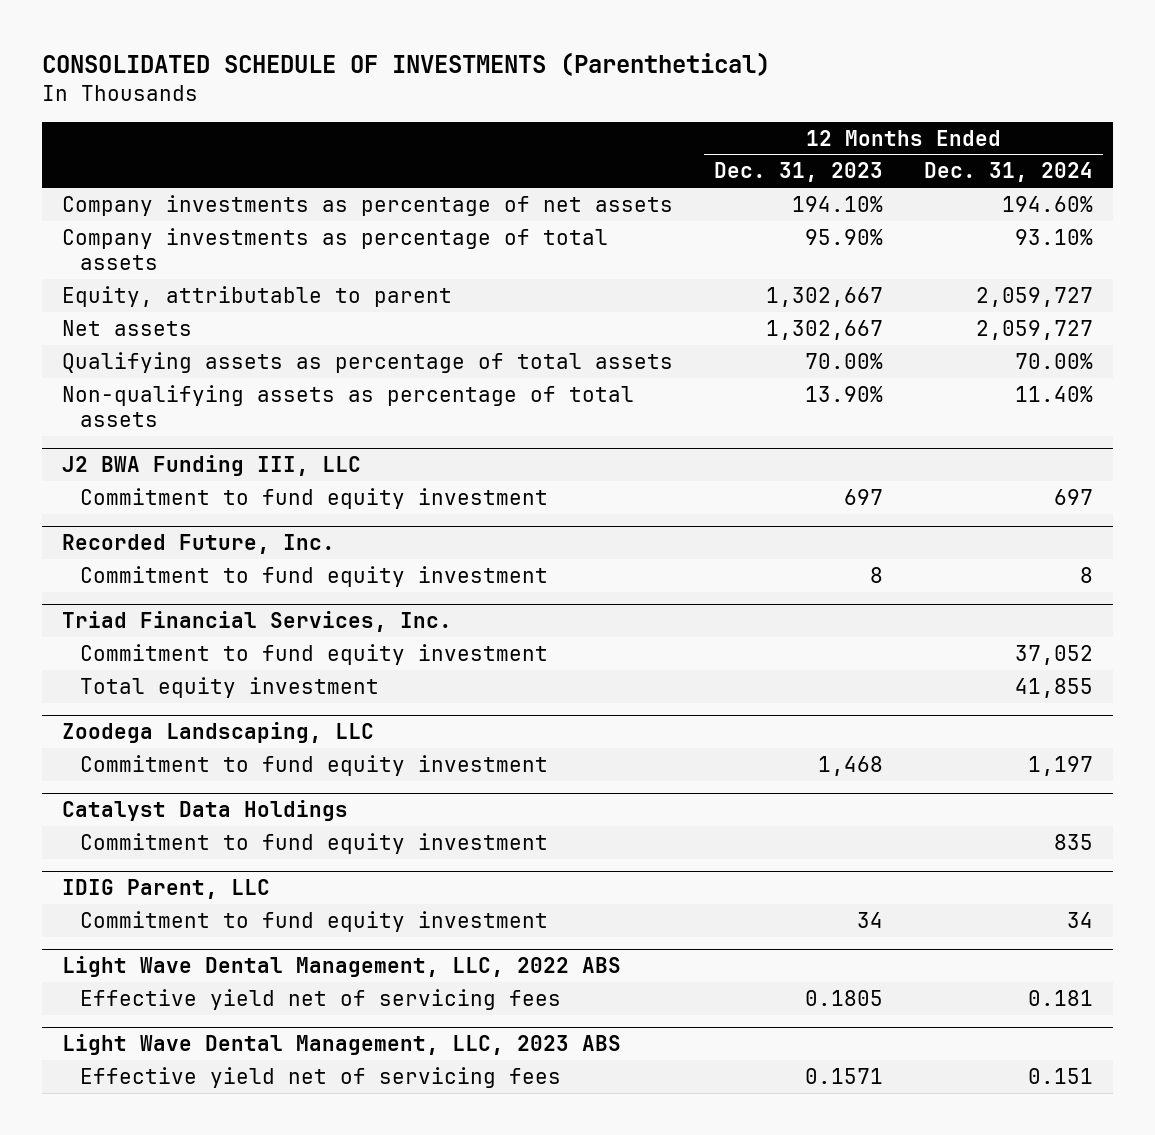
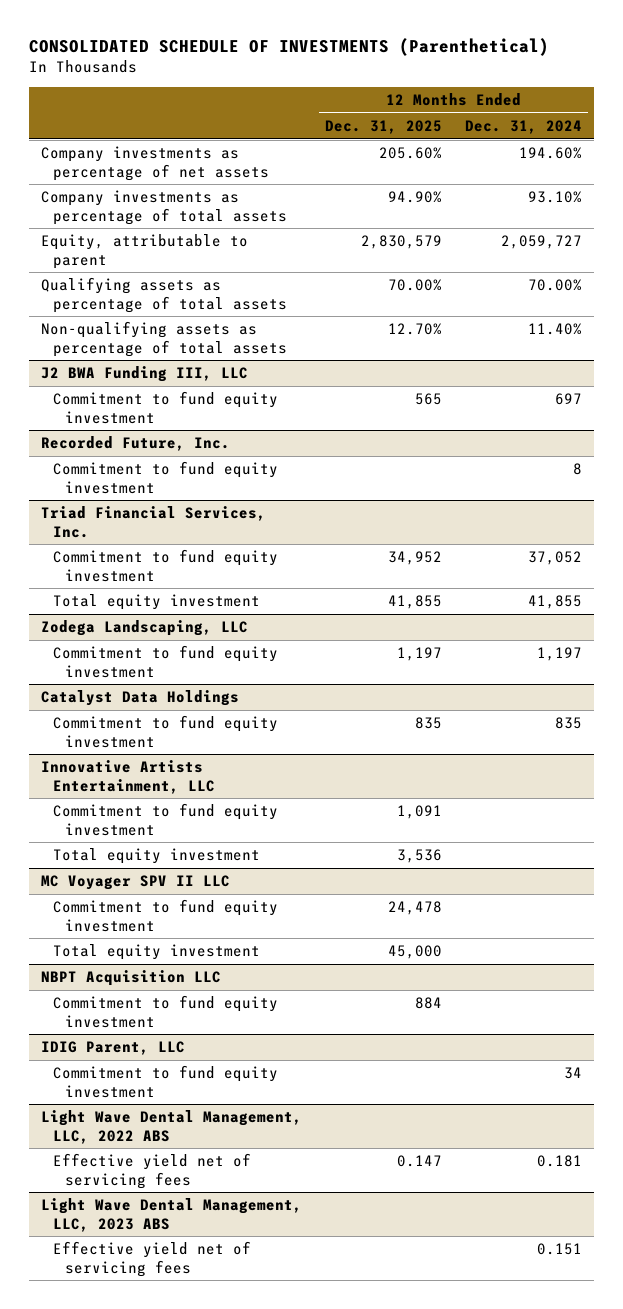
[714,162,884,183] Dec. 31, 2023 -> none
none -> [324,120,442,135] Dec. 31, 2025
[62,319,193,336] Net assets -> none
[62,722,375,744] Zoodega Landscaping, LLC -> [40,620,248,637] Zodega Landscaping, LLC
none -> [40,760,215,794] Innovative Artists Entertainment, LLC
none -> [52,803,278,836] Commitment to fund equity investment
none -> [52,848,260,865] Total equity investment
none -> [40,875,230,891] MC Voyager SPV II LLC
none -> [52,899,278,932] Commitment to fund equity investment
none -> [52,944,260,961] Total equity investment
none -> [40,970,221,987] NBPT Acquisition LLC
none -> [52,995,278,1028] Commitment to fund equity investment

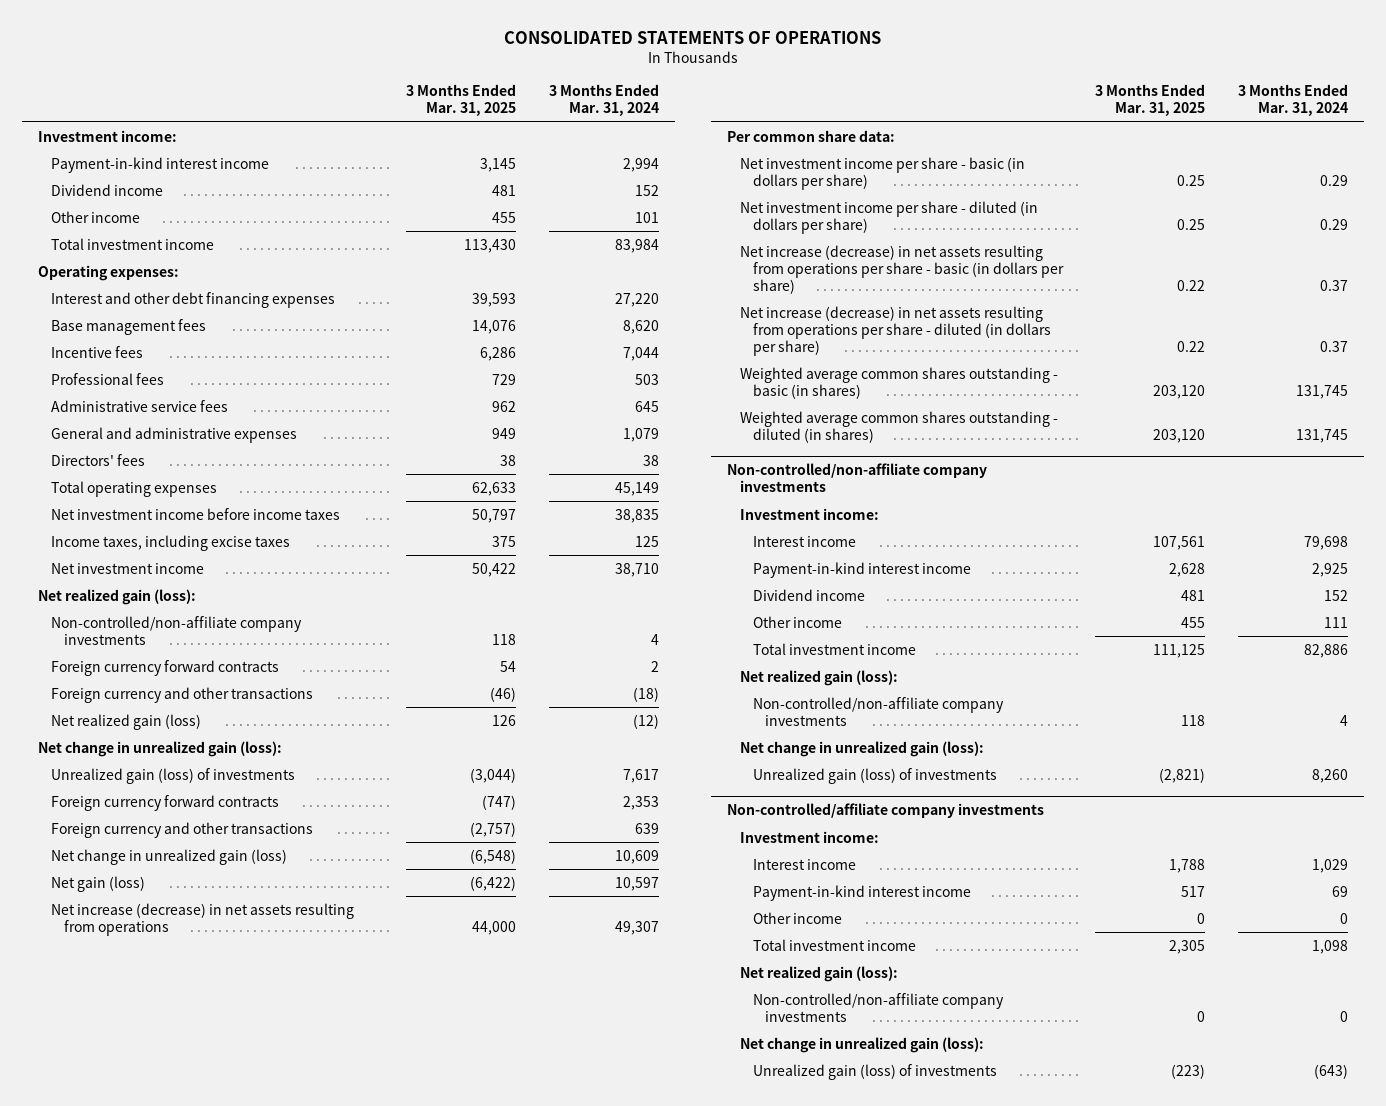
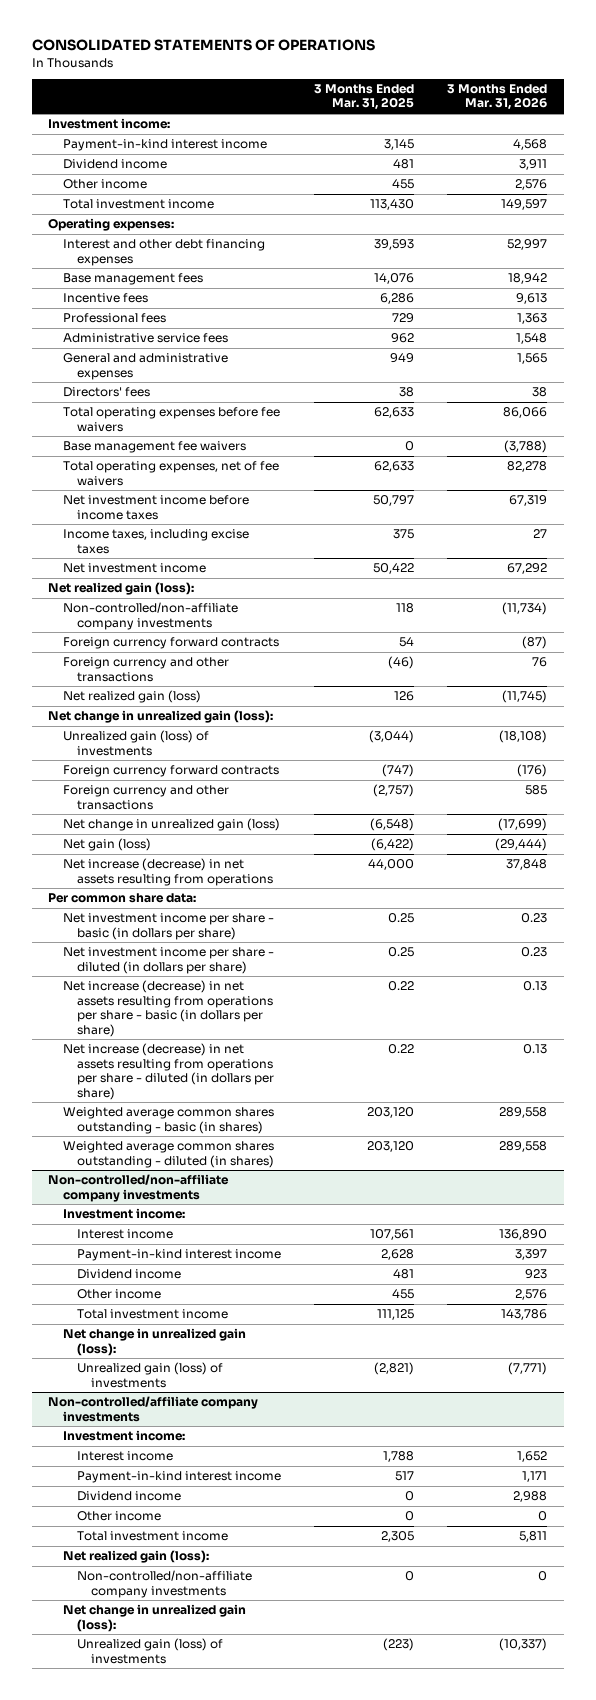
[549,84,660,117] 3 Months Ended Mar. 31, 2024 -> none
none -> [447,84,548,111] 3 Months Ended Mar. 31, 2026
none -> [62,407,280,432] Total operating expenses before fee waivers
none -> [62,441,246,454] Base management fee waivers
[51,480,218,497] Total operating expenses -> [62,461,279,486] Total operating expenses, net of fee waivers
[739,669,898,686] Net realized gain (loss): -> none
[752,696,1004,726] Non-controlled/non-affiliate company investments -> none
none -> [76,1491,181,1502] Dividend income

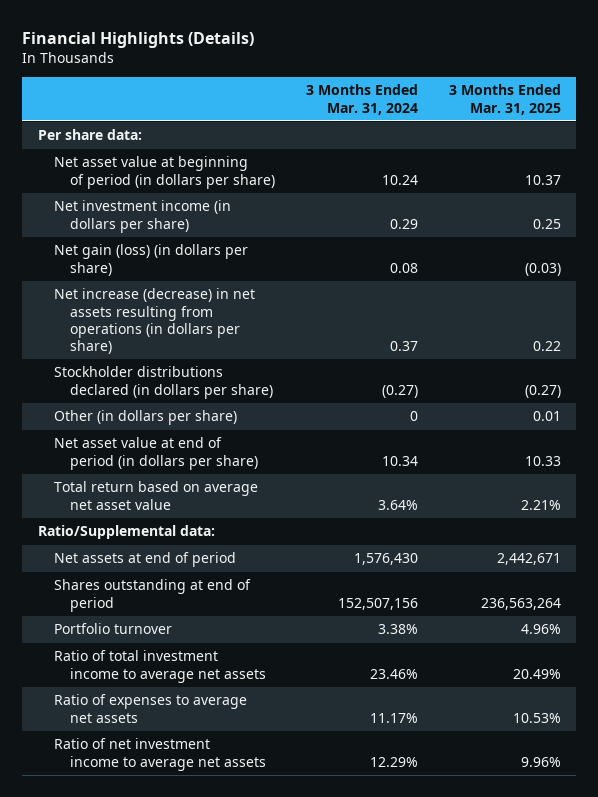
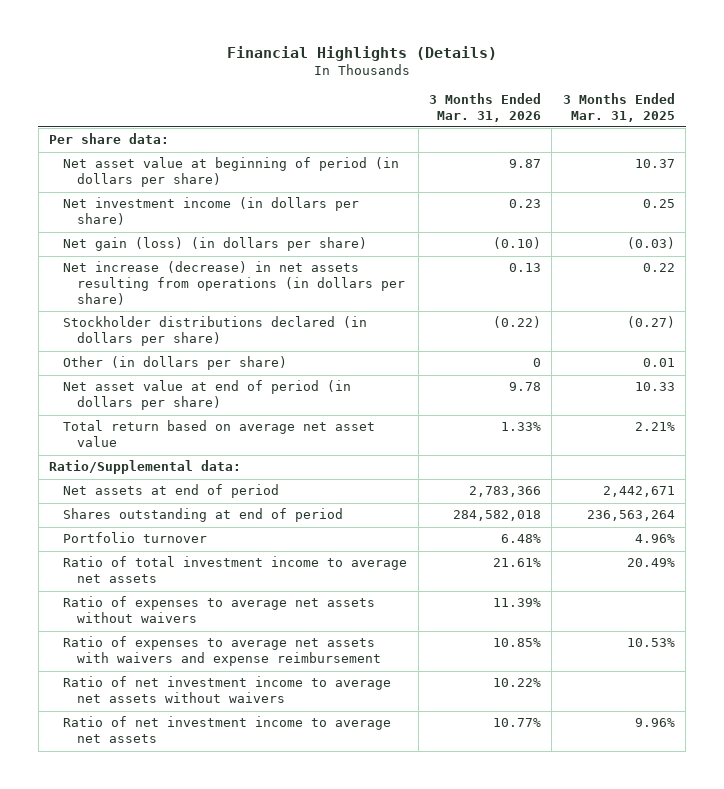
[305,84,418,115] 3 Months Ended Mar. 31, 2024 -> none
none -> [428,92,541,122] 3 Months Ended Mar. 31, 2026
none -> [63,596,376,624] Ratio of expenses to average net assets without waivers
[53,694,247,723] Ratio of expenses to average net assets -> [63,636,381,667] Ratio of expenses to average net assets with waivers and expense reimbursement
none -> [63,676,392,704] Ratio of net investment income to average net assets without waivers

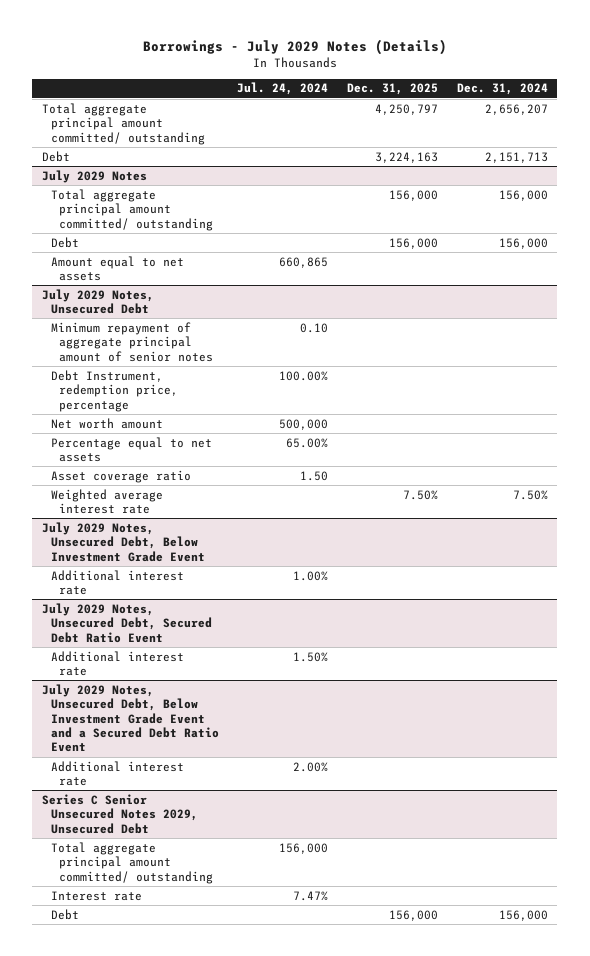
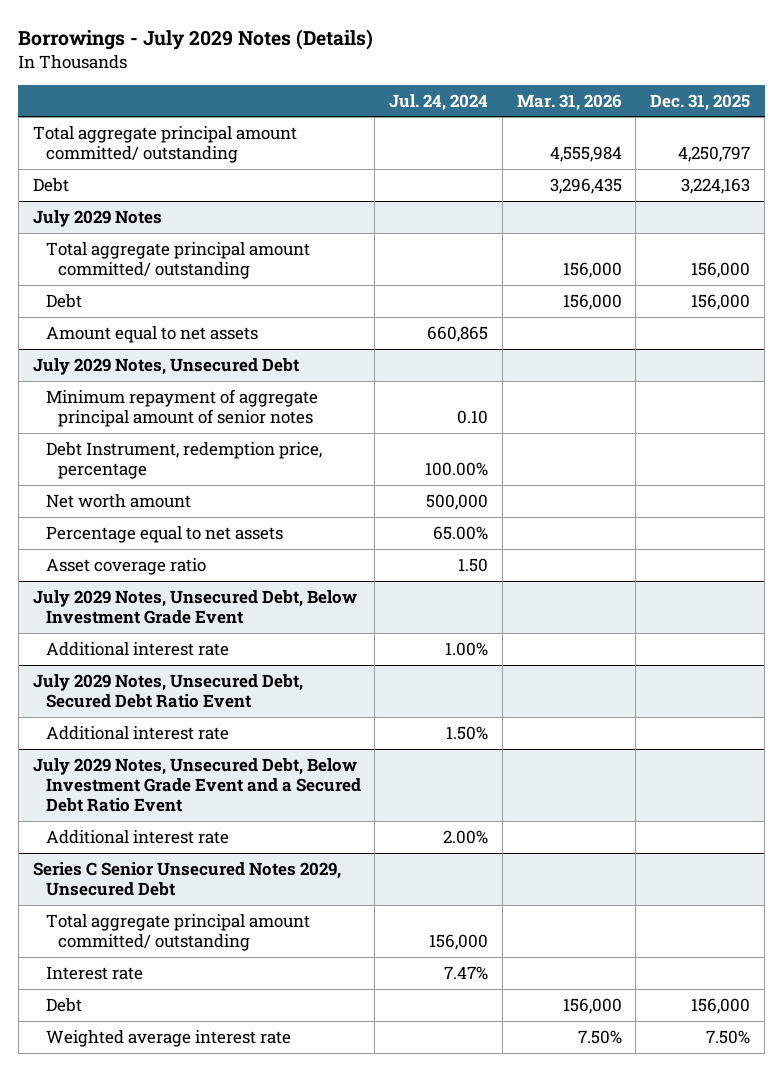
[456,83,548,96] Dec. 31, 2024 -> none
none -> [516,93,622,111] Mar. 31, 2026
[50,488,163,515] Weighted average interest rate -> none
none -> [45,1029,291,1047] Weighted average interest rate

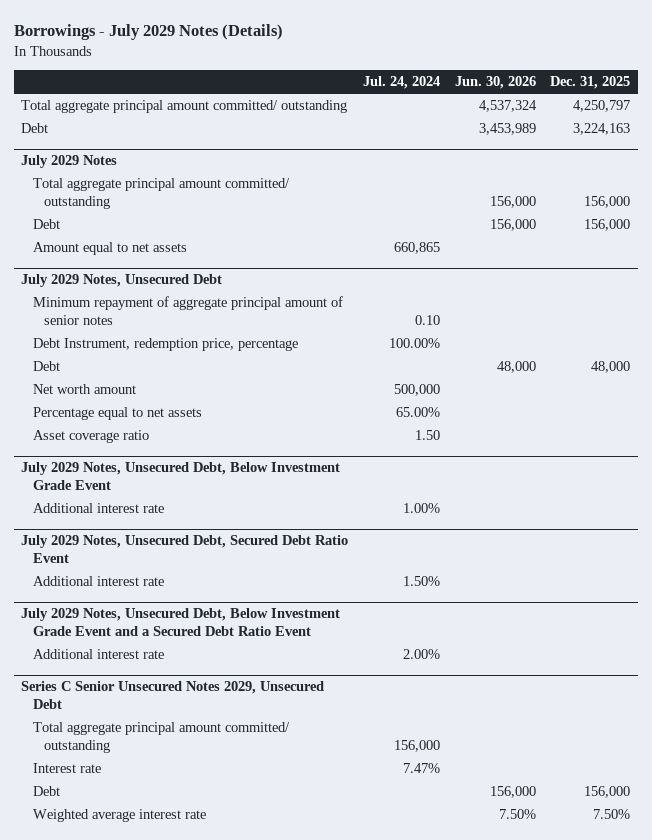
[516,93,622,111] Mar. 31, 2026 -> none
none -> [454,76,536,90] Jun. 30, 2026
none -> [32,361,60,372] Debt

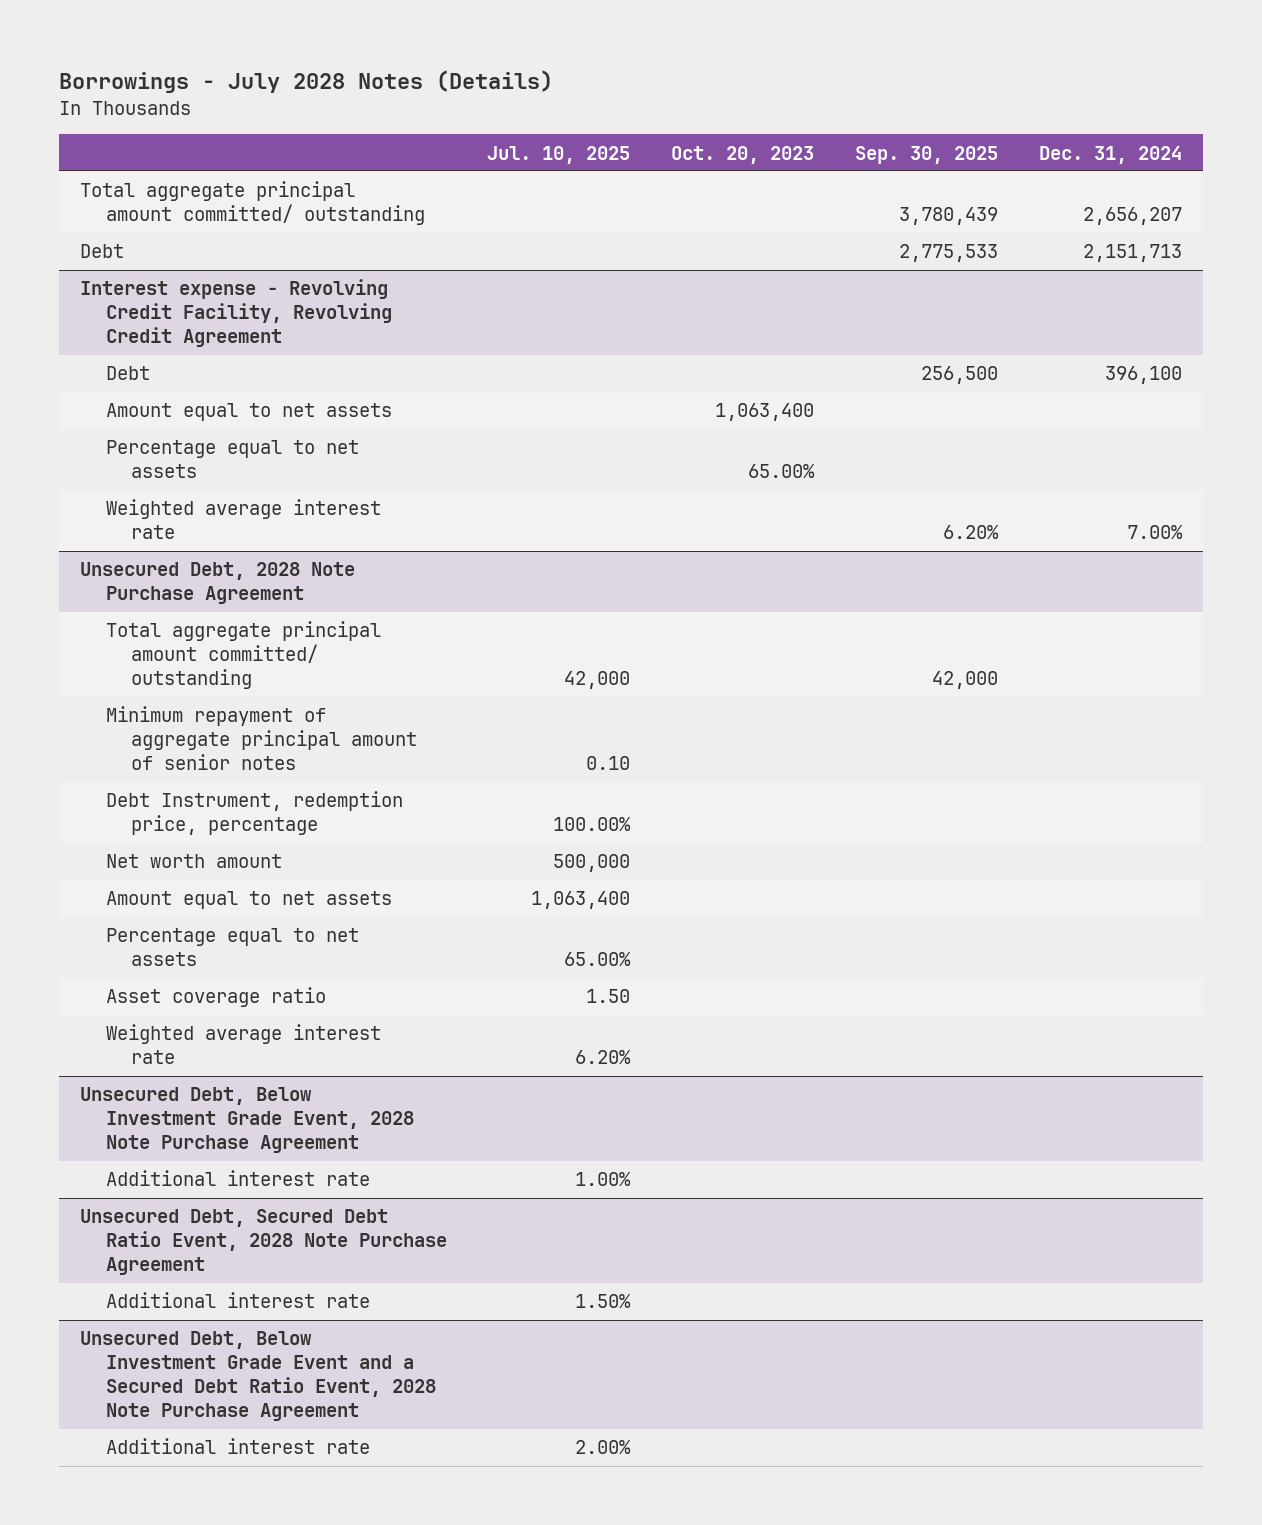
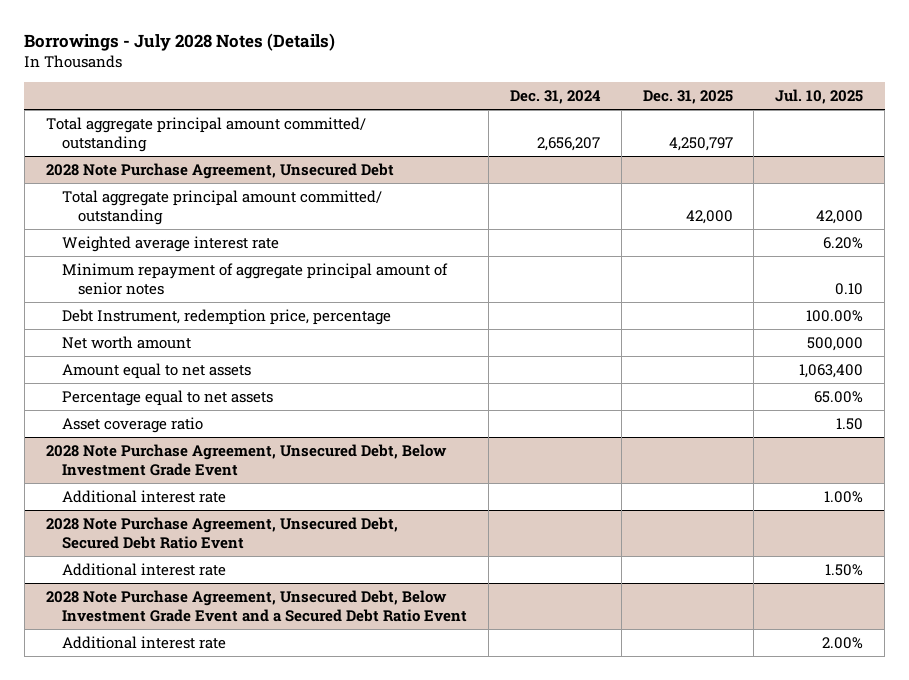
[671,145,815,164] Oct. 20, 2023 -> none
[855,145,999,164] Sep. 30, 2025 -> none
none -> [642,90,733,105] Dec. 31, 2025
[79,244,124,259] Debt -> none
[79,279,392,348] Interest expense - Revolving Credit Facility, Revolving Credit Agreement -> none
[105,366,150,381] Debt -> none
[105,403,392,422] Amount equal to net assets -> none
[105,440,359,479] Percentage equal to net assets -> none
[105,499,381,540] Weighted average interest rate -> none
[79,562,355,605] Unsecured Debt, 2028 Note Purchase Agreement -> [45,162,394,179] 2028 Note Purchase Agreement, Unsecured Debt
none -> [62,235,280,252] Weighted average interest rate
[105,1024,381,1065] Weighted average interest rate -> none
[79,1087,414,1154] Unsecured Debt, Below Investment Grade Event, 2028 Note Purchase Agreement -> [45,443,447,476] 2028 Note Purchase Agreement, Unsecured Debt, Below Investment Grade Event
[79,1209,447,1276] Unsecured Debt, Secured Debt Ratio Event, 2028 Note Purchase Agreement -> [45,516,398,549] 2028 Note Purchase Agreement, Unsecured Debt, Secured Debt Ratio Event
[79,1331,436,1422] Unsecured Debt, Below Investment Grade Event and a Secured Debt Ratio Event, 2028 Note Purchase Agreement -> [45,589,468,622] 2028 Note Purchase Agreement, Unsecured Debt, Below Investment Grade Event and a Secured Debt Ratio Event

